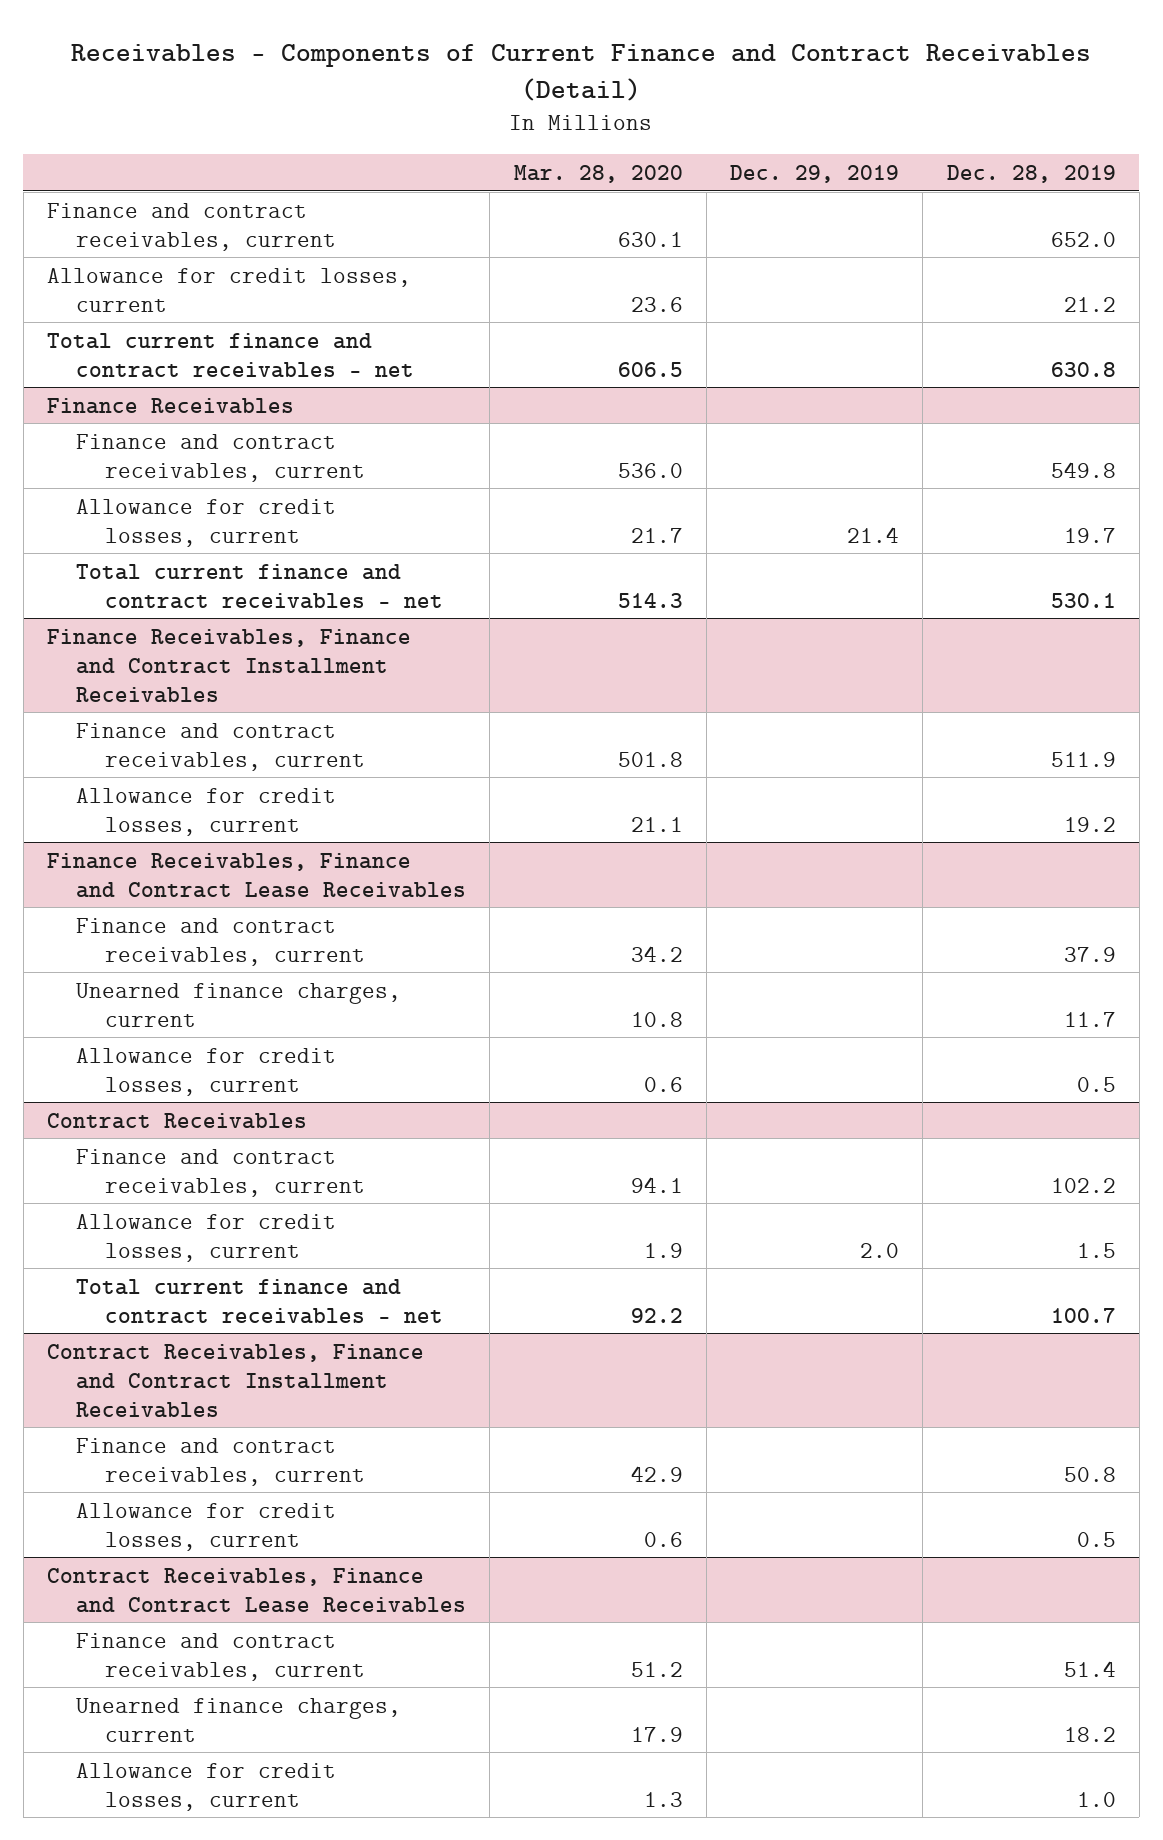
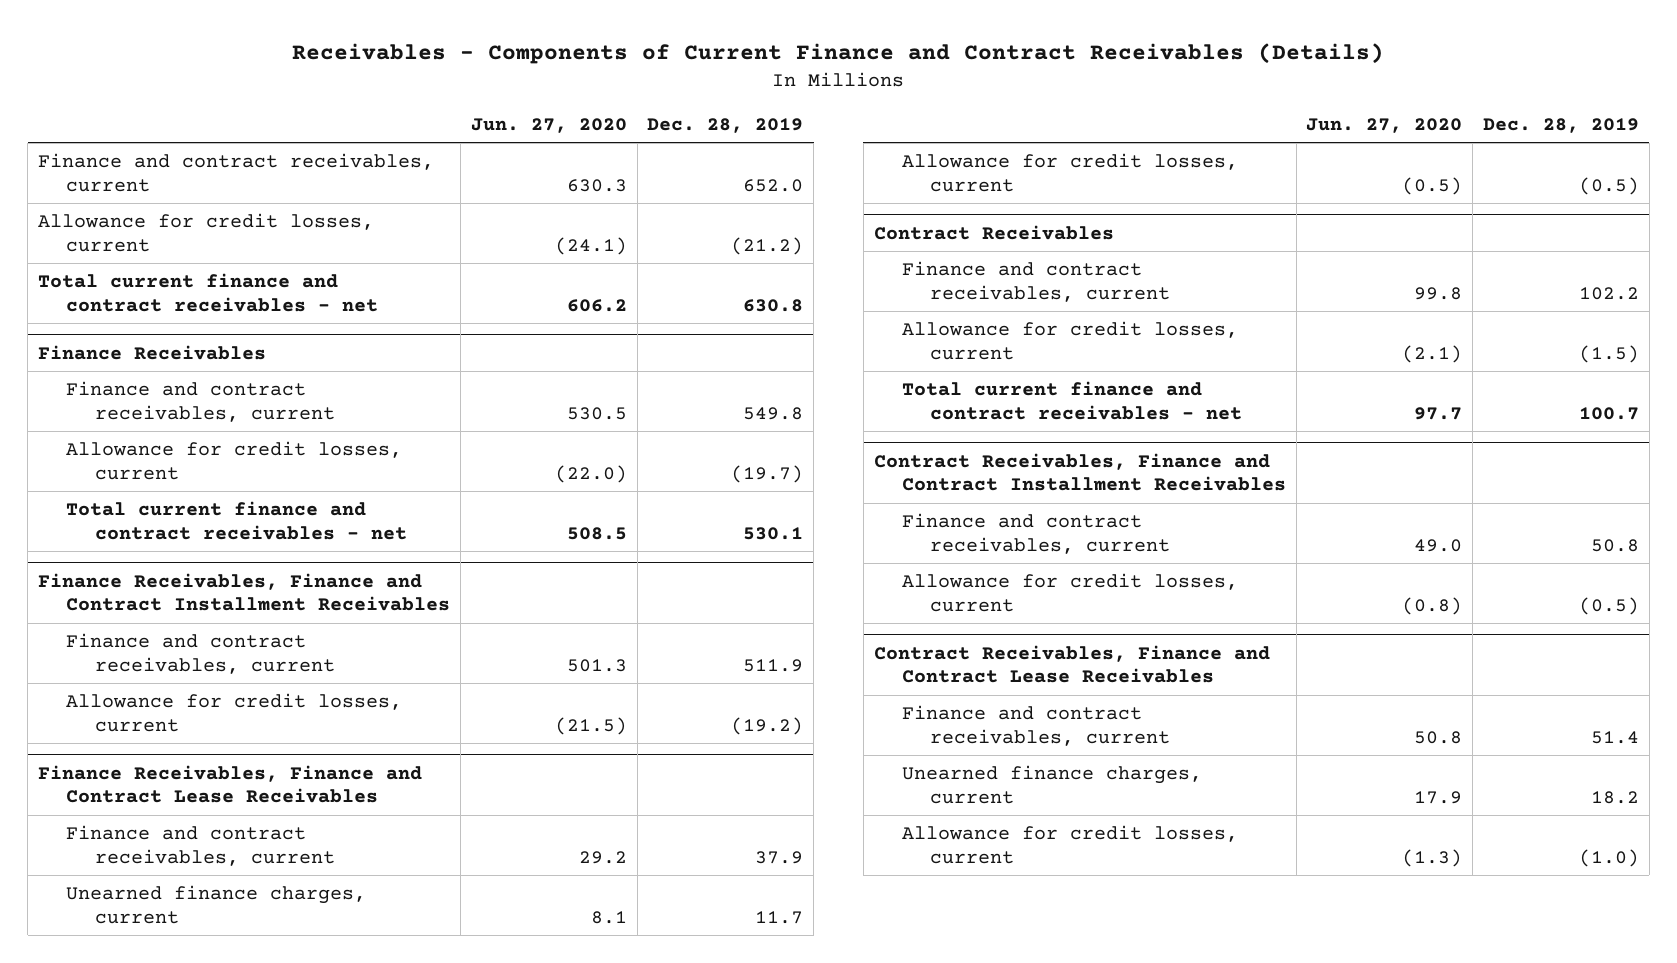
[71,43,1092,101] Receivables - Components of Current Finance and Contract Receivables (Detail) -> [292,42,1385,64] Receivables - Components of Current Finance and Contract Receivables (Details)
[513,164,683,183] Mar. 28, 2020 -> none
[730,164,900,183] Dec. 29, 2019 -> none
none -> [470,117,627,133] Jun. 27, 2020
[1063,296,1116,312] 21.2 -> [731,236,804,255] (21.2)
[1063,527,1116,543] 19.7 -> [731,464,804,483] (19.7)
[1063,816,1116,832] 19.2 -> [731,716,804,735] (19.2)
[1076,1076,1116,1092] 0.5 -> [1578,176,1639,195] (0.5)
[1076,1242,1116,1258] 1.5 -> [1578,344,1639,363] (1.5)
[1076,1531,1116,1547] 0.5 -> [1578,596,1639,615] (0.5)
[1076,1791,1116,1807] 1.0 -> [1578,848,1639,867] (1.0)

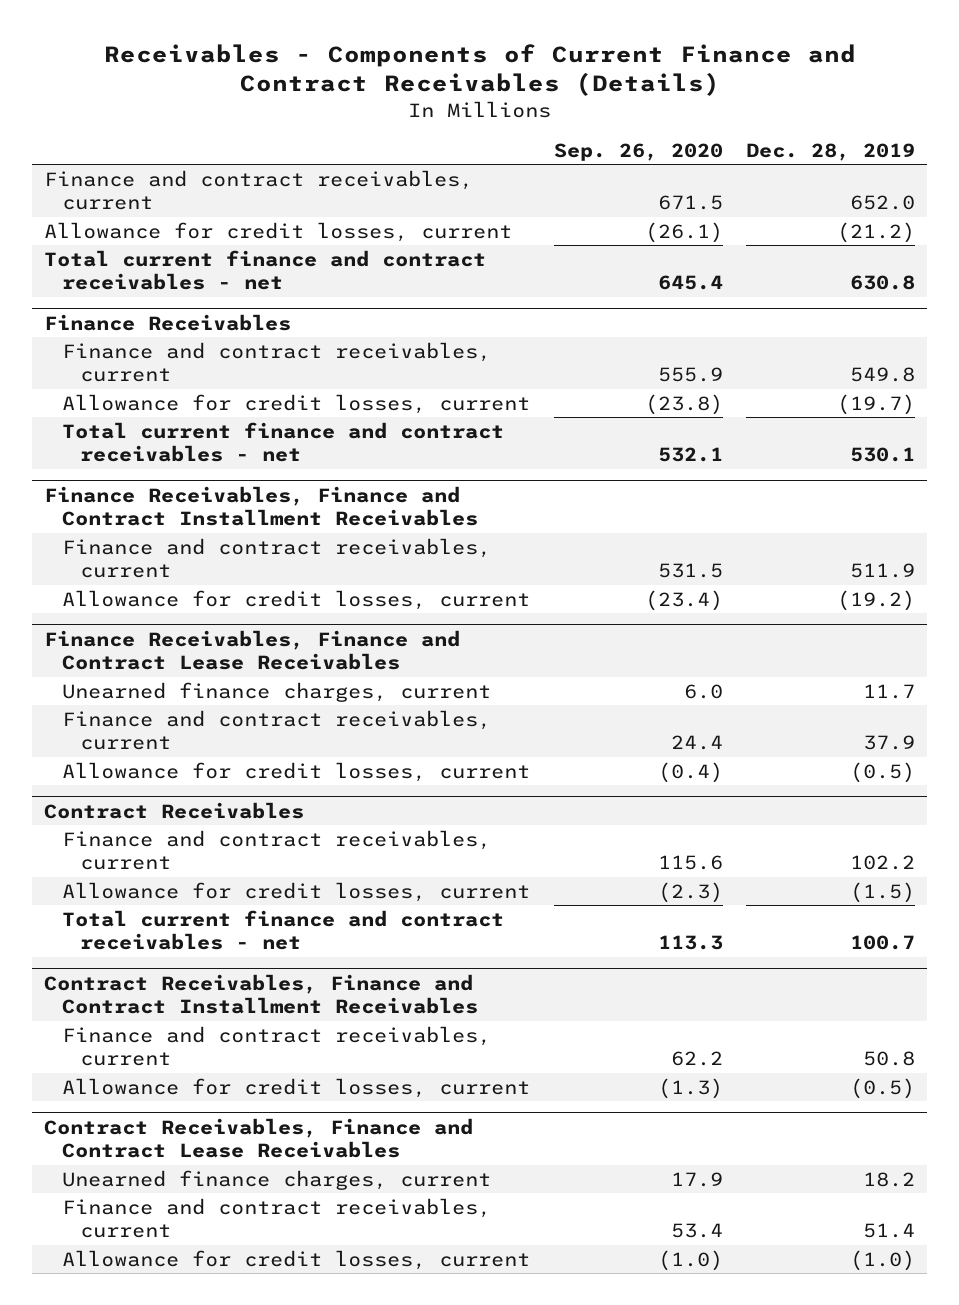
[470,117,627,133] Jun. 27, 2020 -> none
none -> [553,142,723,161] Sep. 26, 2020
[66,825,335,866] Finance and contract receivables, current -> [61,709,491,751] Finance and contract receivables, current
[901,705,1171,746] Finance and contract receivables, current -> [61,1197,491,1239] Finance and contract receivables, current

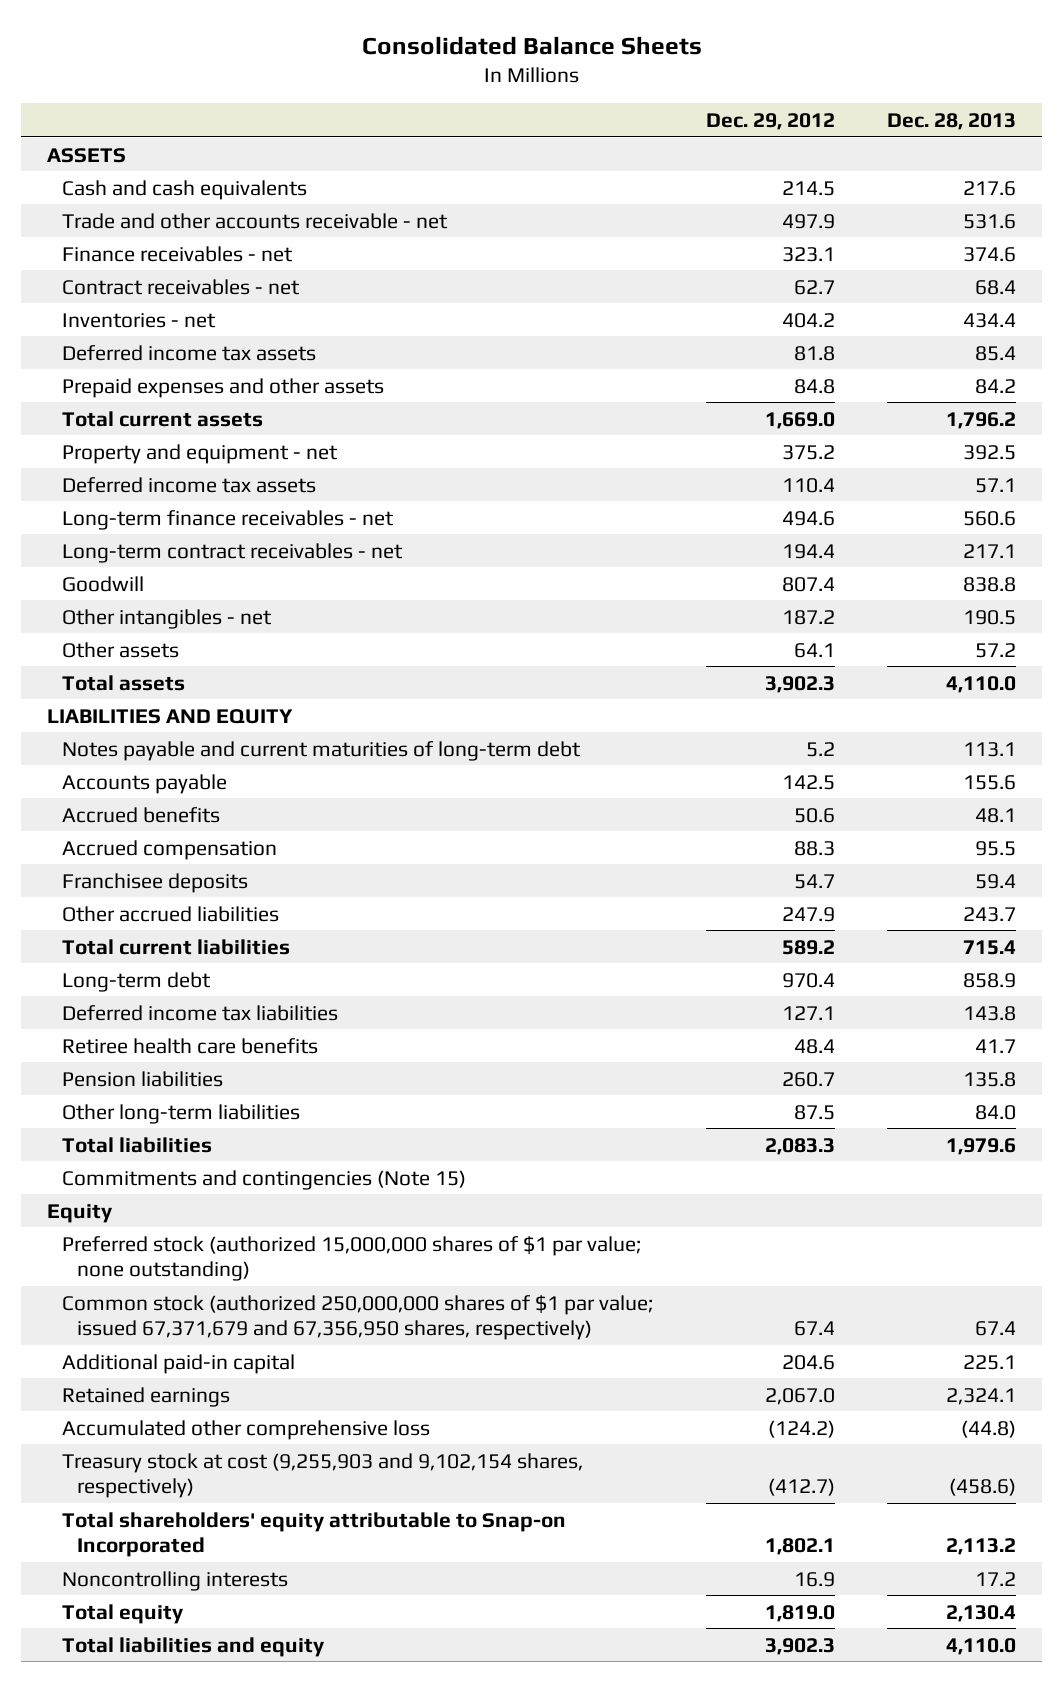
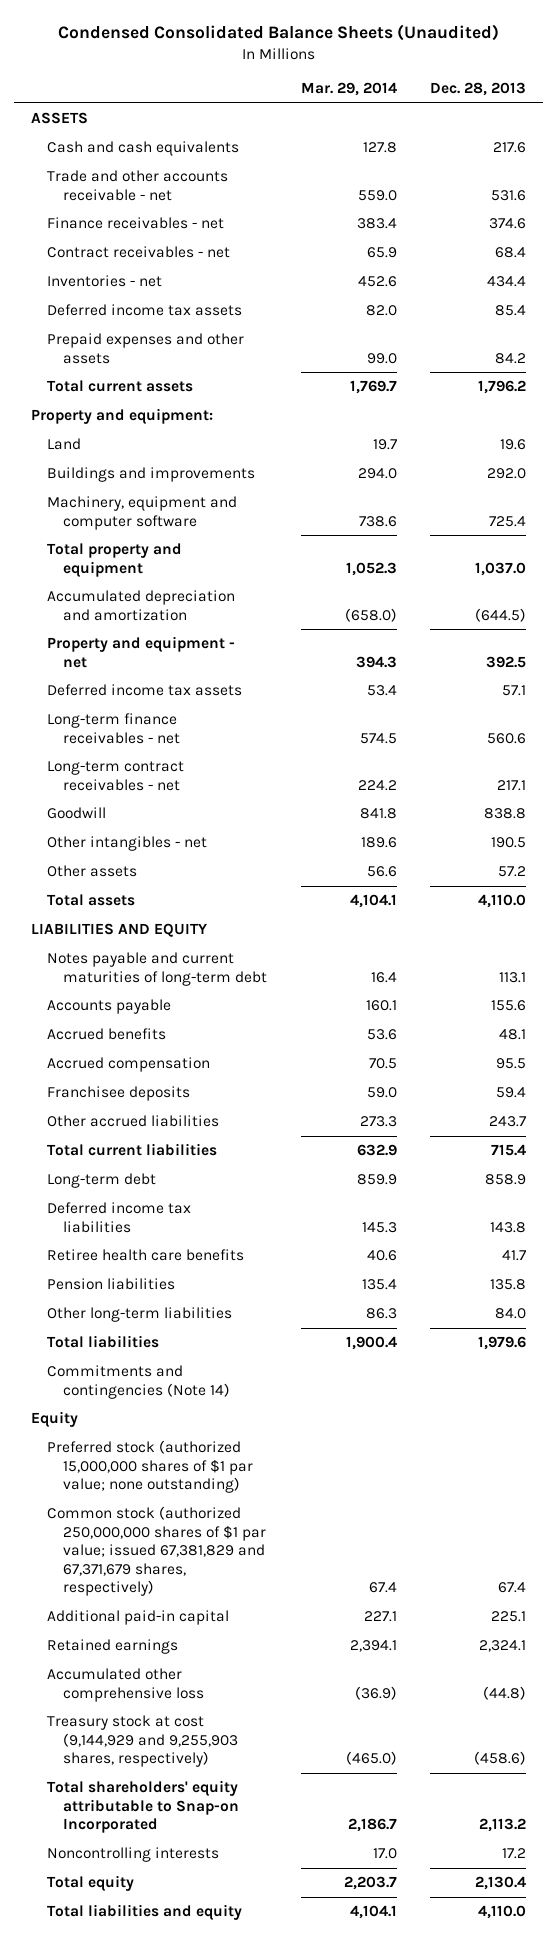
[361,35,702,55] Consolidated Balance Sheets -> [57,23,499,41] Condensed Consolidated Balance Sheets (Unaudited)
[705,113,835,131] Dec. 29, 2012 -> none
none -> [300,81,397,96] Mar. 29, 2014
none -> [30,408,213,425] Property and equipment:
none -> [47,438,82,451] Land
none -> [47,467,256,483] Buildings and improvements
none -> [47,496,238,530] Machinery, equipment and computer software
none -> [47,543,183,577] Total property and equipment
none -> [47,590,236,621] Accumulated depreciation and amortization
[62,1169,467,1190] Commitments and contingencies (Note 15) -> [47,1365,231,1399] Commitments and contingencies (Note 14)
[62,1294,654,1341] Common stock (authorized 250,000,000 shares of $1 par value; issued 67,371,679 and 67,356,950 shares, respectively) -> [47,1506,267,1597] Common stock (authorized 250,000,000 shares of $1 par value; issued 67,381,829 and 67,371,679 shares, respectively)
[62,1452,584,1499] Treasury stock at cost (9,255,903 and 9,102,154 shares, respectively) -> [47,1715,239,1768] Treasury stock at cost (9,144,929 and 9,255,903 shares, respectively)

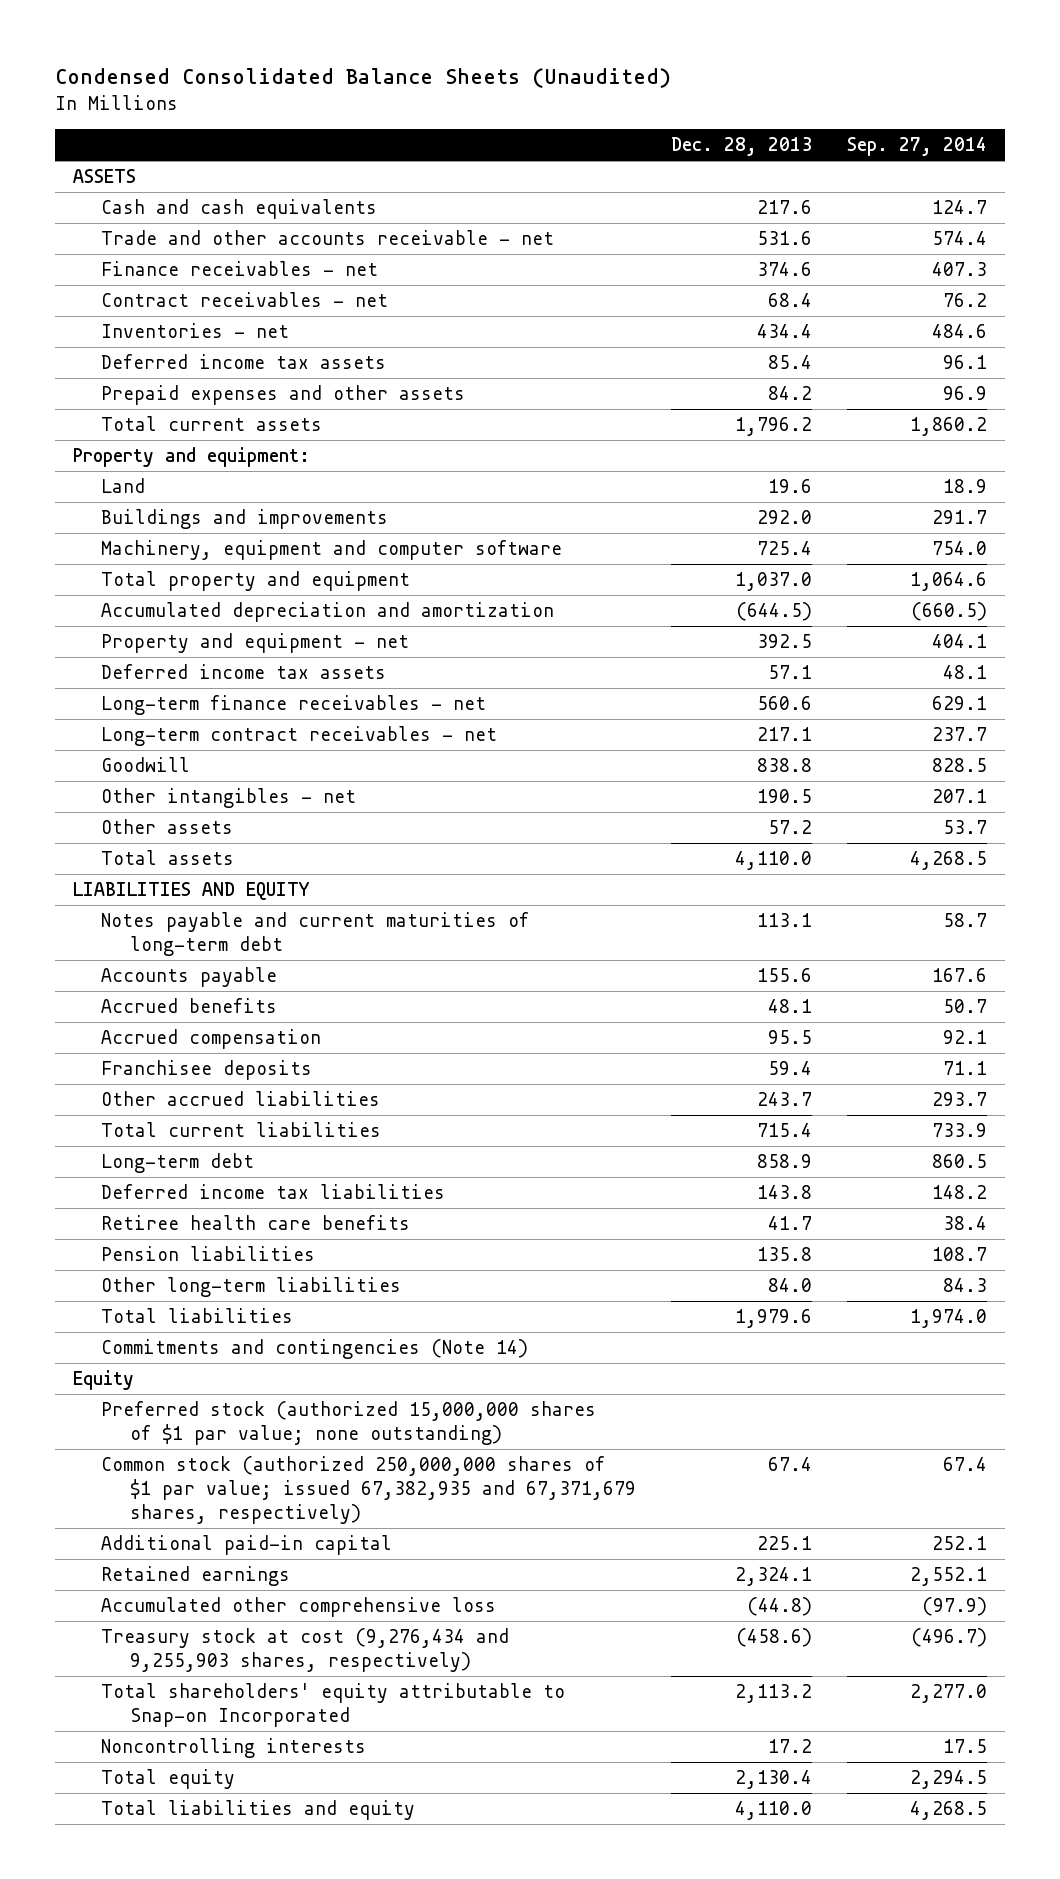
[300,81,397,96] Mar. 29, 2014 -> none
none -> [847,136,988,156] Sep. 27, 2014
[47,1506,267,1597] Common stock (authorized 250,000,000 shares of $1 par value; issued 67,381,829 and 67,371,679 shares, respectively) -> [101,1456,636,1524] Common stock (authorized 250,000,000 shares of $1 par value; issued 67,382,935 and 67,371,679 shares, respectively)
[47,1715,239,1768] Treasury stock at cost (9,144,929 and 9,255,903 shares, respectively) -> [101,1628,510,1673] Treasury stock at cost (9,276,434 and 9,255,903 shares, respectively)

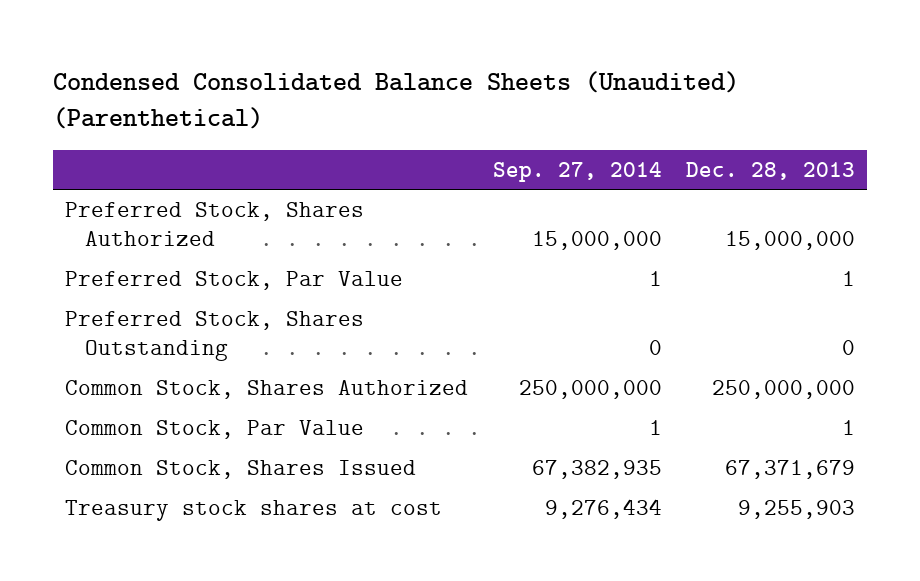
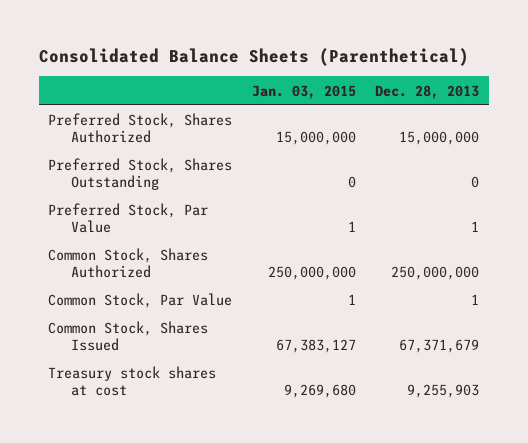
[53,70,740,130] Condensed Consolidated Balance Sheets (Unaudited) (Parenthetical) -> [38,47,469,66] Consolidated Balance Sheets (Parenthetical)
[492,161,662,182] Sep. 27, 2014 -> none
none -> [251,84,356,99] Jan. 03, 2015
[65,270,404,290] Preferred Stock, Par Value -> [48,203,209,234] Preferred Stock, Par Value

